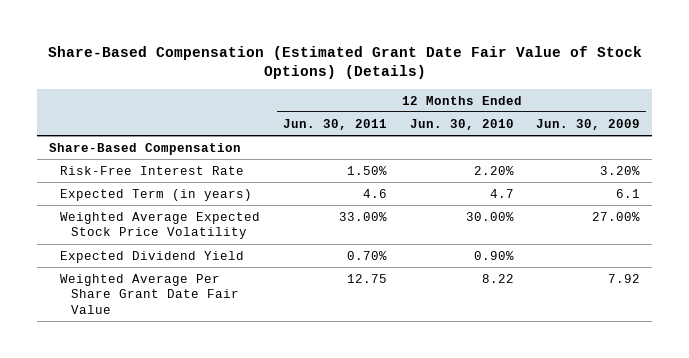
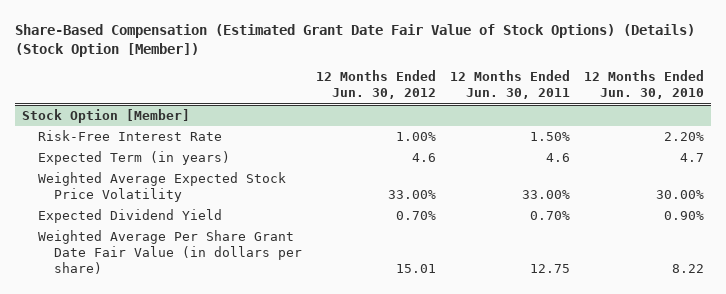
[47,45,642,80] Share-Based Compensation (Estimated Grant Date Fair Value of Stock Options) (Details) -> [15,23,696,57] Share-Based Compensation (Estimated Grant Date Fair Value of Stock Options) (Details) (Stock Option [Member])
[536,118,641,130] Jun. 30, 2009 -> none
none -> [315,70,436,100] 12 Months Ended Jun. 30, 2012
[48,142,241,155] Share-Based Compensation -> none
none -> [22,109,191,124] Stock Option [Member]
[59,273,240,314] Weighted Average Per Share Grant Date Fair Value -> [38,230,303,275] Weighted Average Per Share Grant Date Fair Value (in dollars per share)

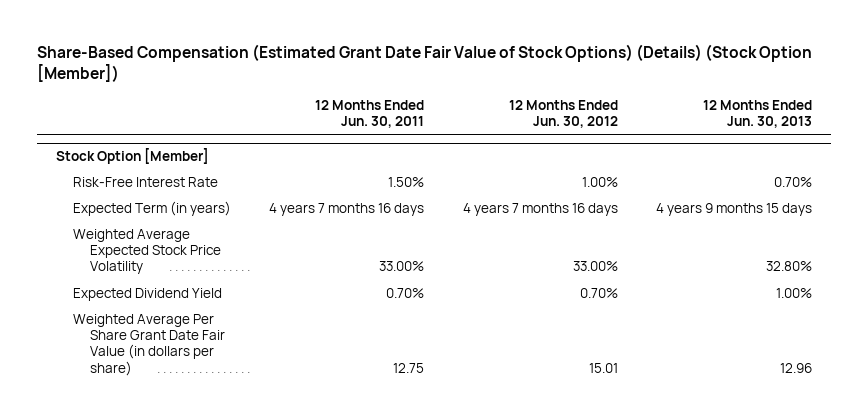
[583,70,704,100] 12 Months Ended Jun. 30, 2010 -> none
none -> [703,100,813,129] 12 Months Ended Jun. 30, 2013
[411,153,436,163] 4.6 -> [462,202,618,216] 4 years 7 months 16 days
[545,153,570,163] 4.6 -> [269,202,425,216] 4 years 7 months 16 days

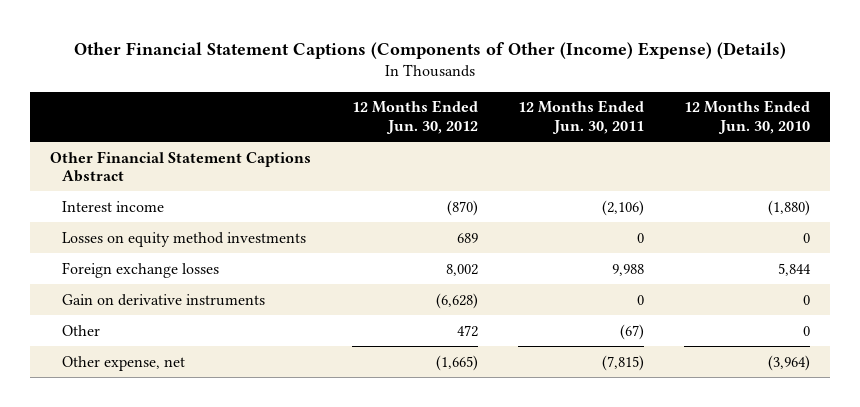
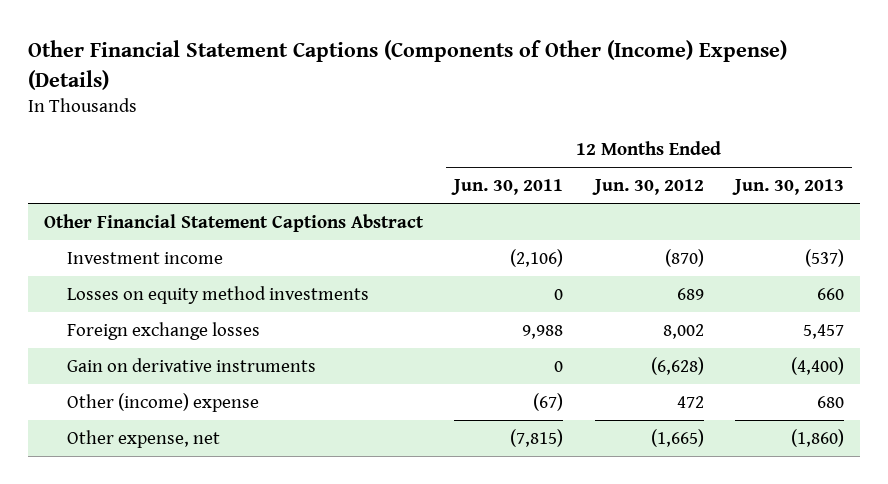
[684,100,811,134] 12 Months Ended Jun. 30, 2010 -> none
none -> [732,179,845,196] Jun. 30, 2013
[62,200,165,212] Interest income -> [67,251,224,264] Investment income
[62,324,101,336] Other -> [67,392,260,412] Other (income) expense

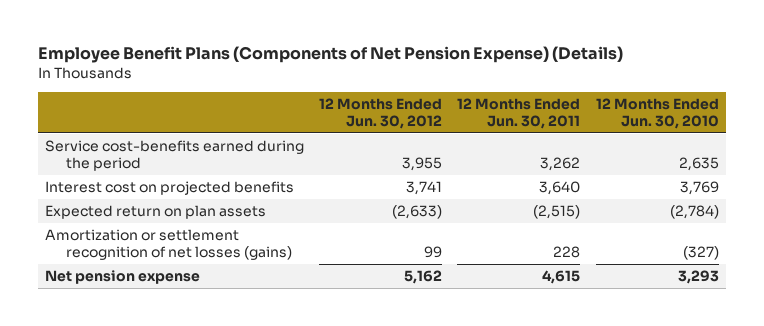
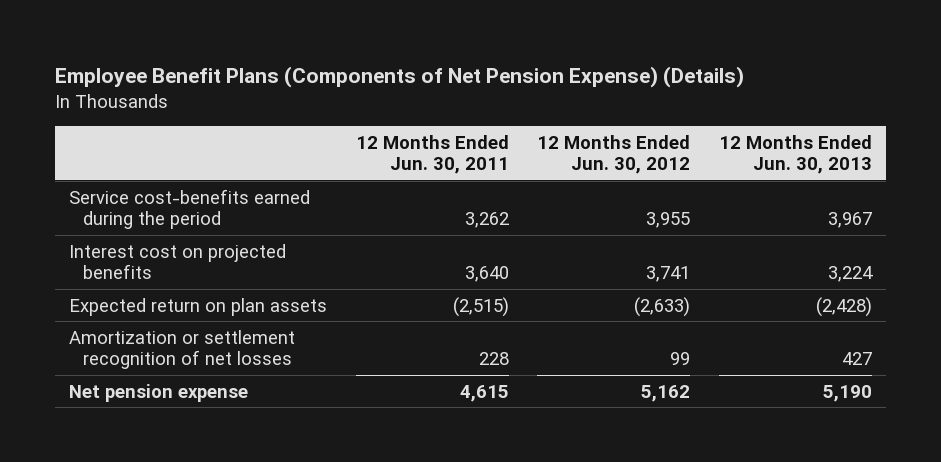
[595,97,719,129] 12 Months Ended Jun. 30, 2010 -> none
none -> [718,134,872,175] 12 Months Ended Jun. 30, 2013
[45,228,292,260] Amortization or settlement recognition of net losses (gains) -> [69,329,296,370] Amortization or settlement recognition of net losses

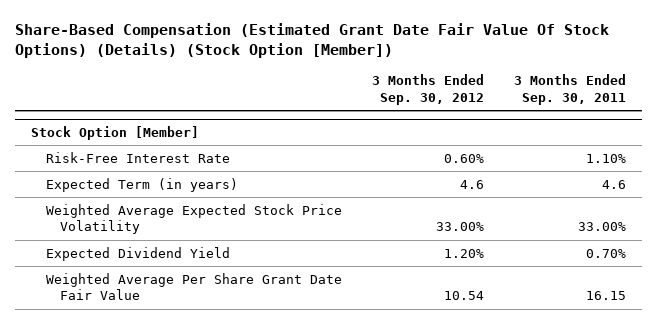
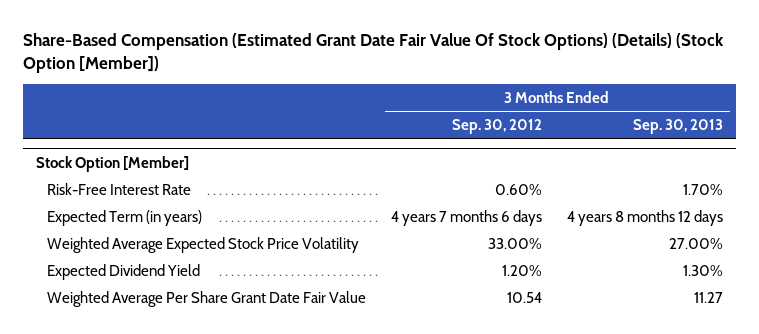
[514,74,627,105] 3 Months Ended Sep. 30, 2011 -> none
none -> [633,119,724,135] Sep. 30, 2013
[459,179,484,189] 4.6 -> [391,209,543,226] 4 years 7 months 6 days

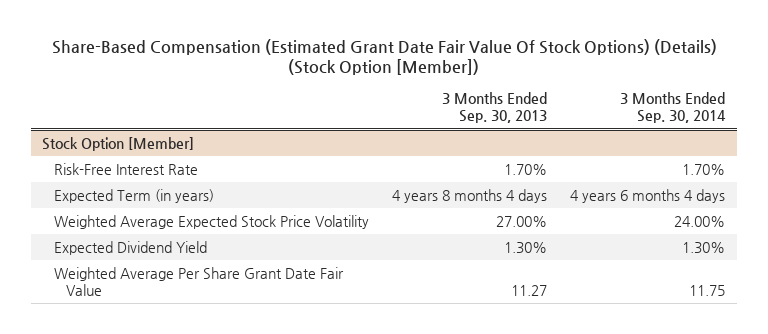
[452,119,543,135] Sep. 30, 2012 -> none
none -> [620,92,727,124] 3 Months Ended Sep. 30, 2014
[567,209,724,226] 4 years 8 months 12 days -> [392,188,548,203] 4 years 8 months 4 days

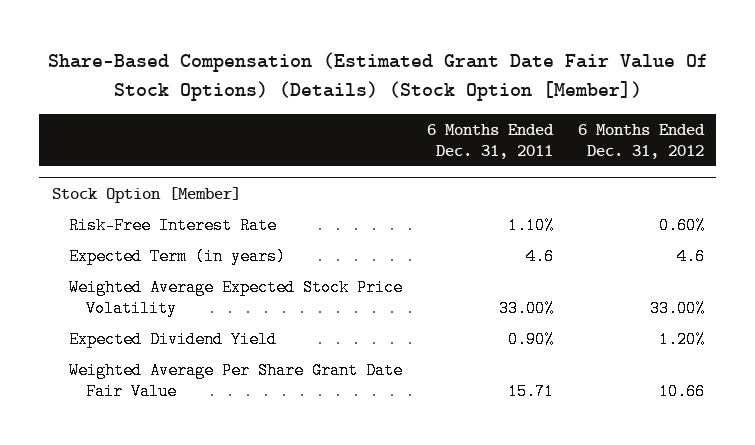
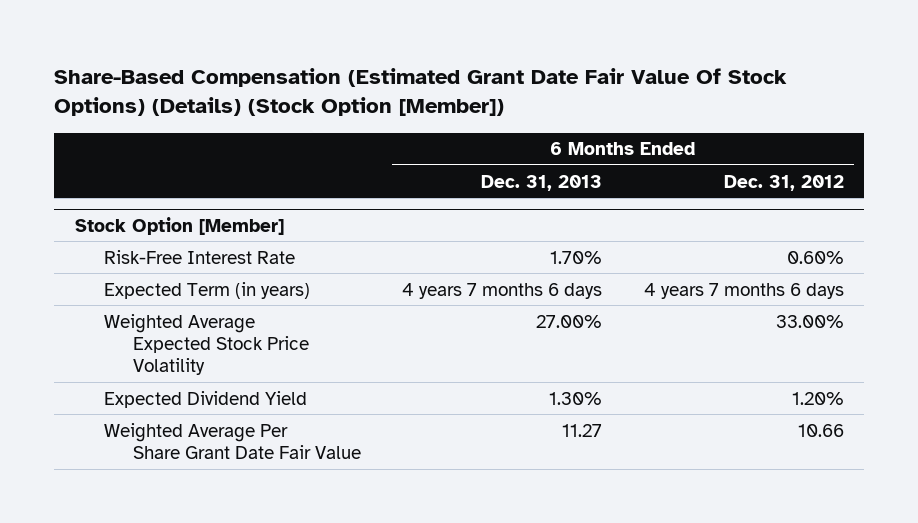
[426,123,554,160] 6 Months Ended Dec. 31, 2011 -> none
none -> [481,174,603,191] Dec. 31, 2013
[676,248,705,266] 4.6 -> [643,282,844,299] 4 years 7 months 6 days

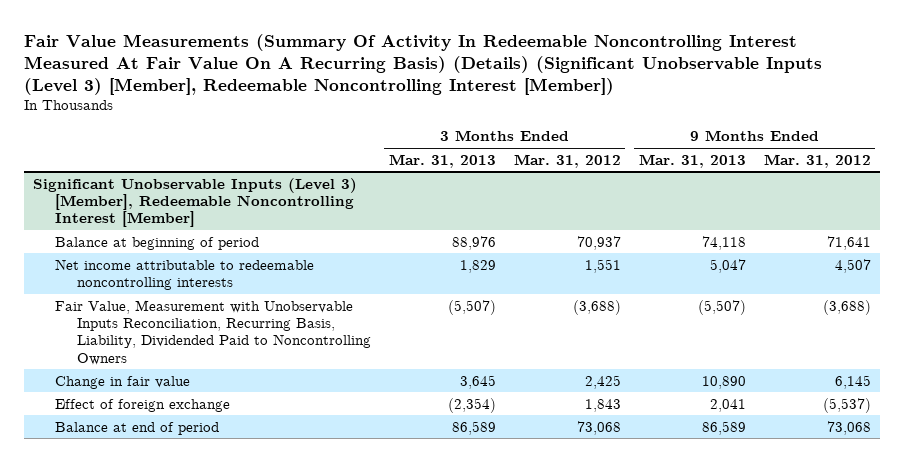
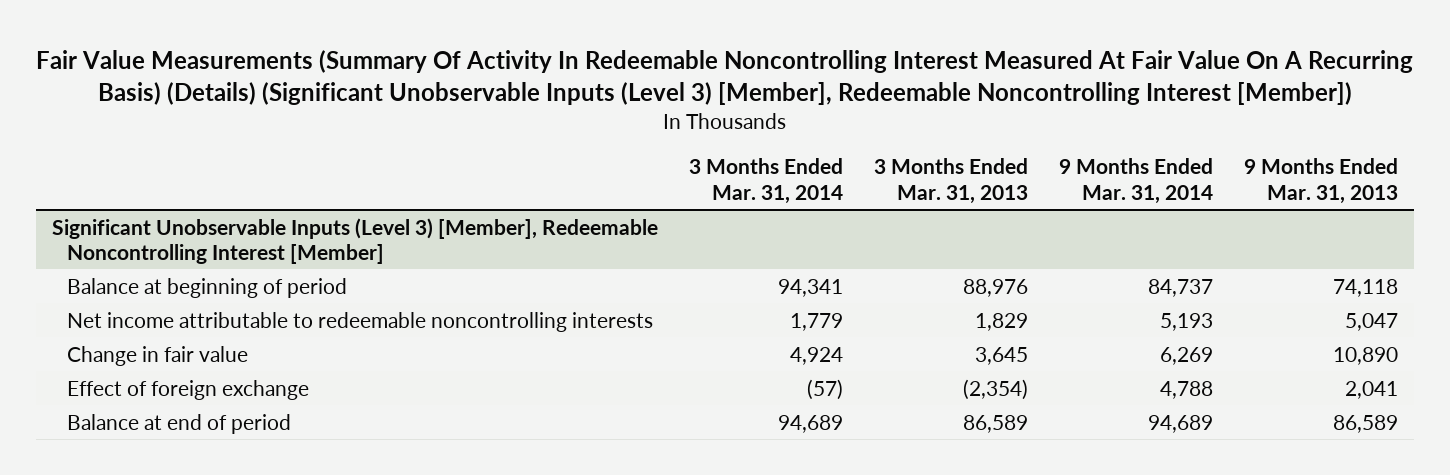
[513,153,621,168] Mar. 31, 2012 -> none
[763,153,871,168] Mar. 31, 2012 -> none
none -> [689,158,844,204] 3 Months Ended Mar. 31, 2014
none -> [1059,158,1214,204] 9 Months Ended Mar. 31, 2014
[55,299,371,365] Fair Value, Measurement with Unobservable Inputs Reconciliation, Recurring Basis, Liability, Dividended Paid to Noncontrolling Owners -> none

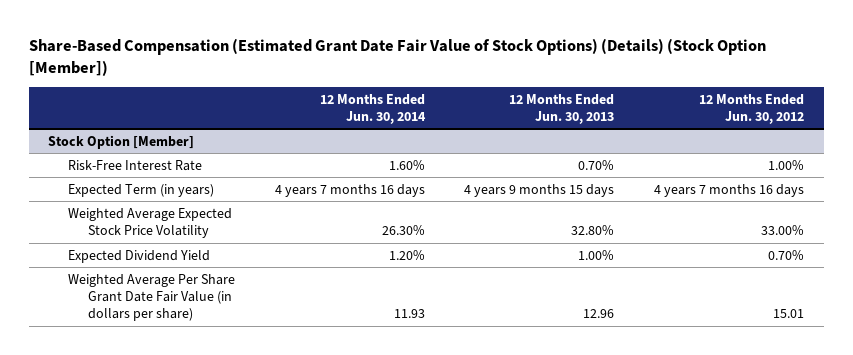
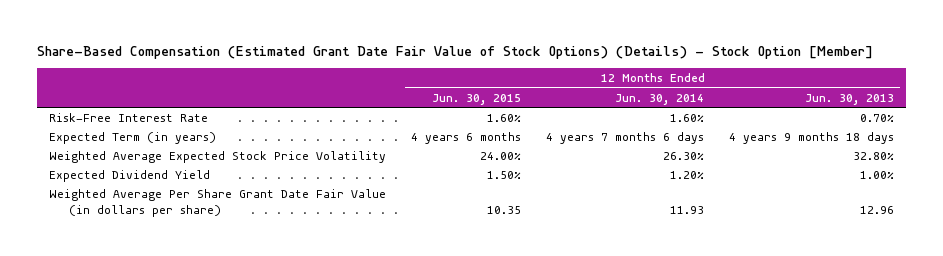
[28,37,766,76] Share-Based Compensation (Estimated Grant Date Fair Value of Stock Options) (Details) (Stock Option [Member]) -> [36,45,873,59] Share-Based Compensation (Estimated Grant Date Fair Value of Stock Options) (Details) - Stock Option [Member]
[699,93,805,124] 12 Months Ended Jun. 30, 2012 -> none
none -> [432,93,522,105] Jun. 30, 2015
[48,134,195,149] Stock Option [Member] -> none
[274,183,425,197] 4 years 7 months 16 days -> [546,131,705,144] 4 years 7 months 6 days
[464,183,615,197] 4 years 9 months 15 days -> [729,131,895,144] 4 years 9 months 18 days

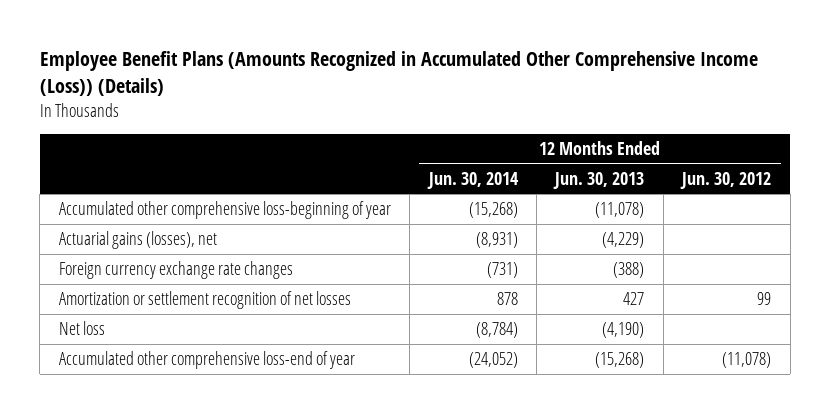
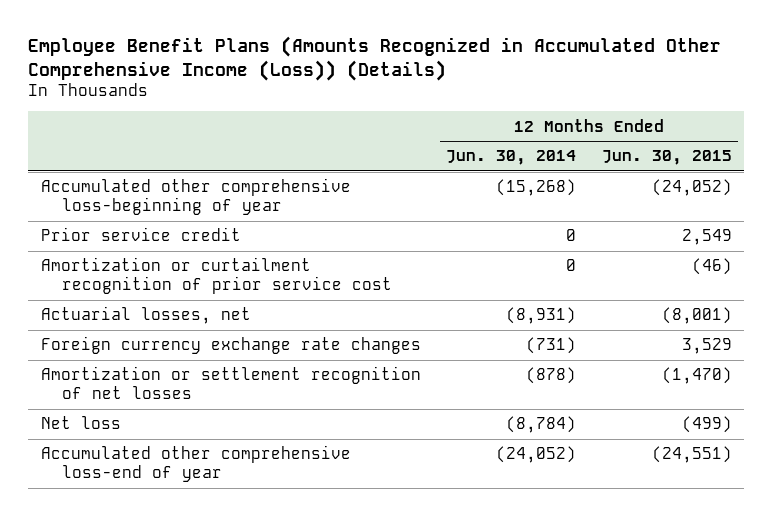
[553,171,645,189] Jun. 30, 2013 -> none
[680,171,772,189] Jun. 30, 2012 -> none
none -> [601,150,732,166] Jun. 30, 2015
none -> [40,227,241,242] Prior service credit
none -> [40,257,392,295] Amortization or curtailment recognition of prior service cost
[58,231,217,250] Actuarial gains (losses), net -> [40,306,251,325] Actuarial losses, net
[496,292,518,306] 878 -> [526,367,577,385] (878)

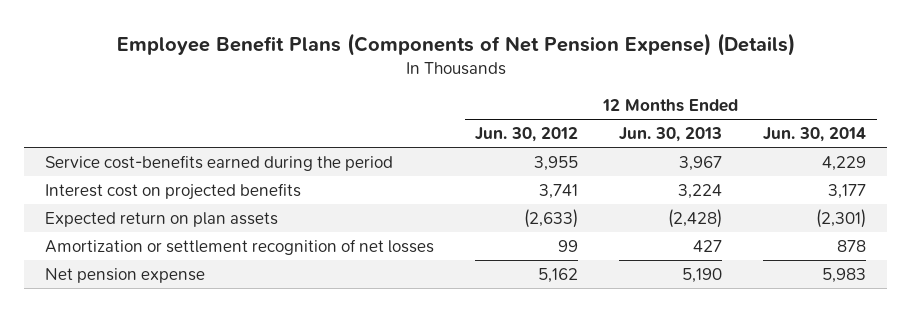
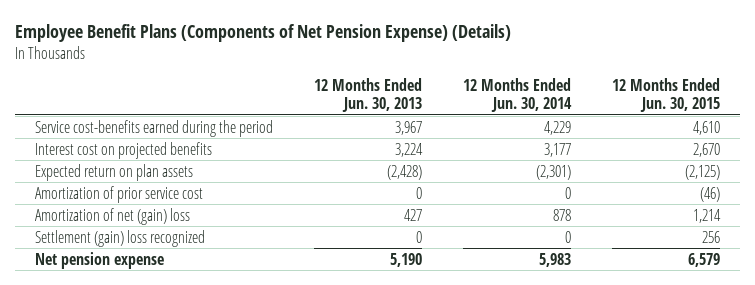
[474,127,578,143] Jun. 30, 2012 -> none
none -> [611,77,720,113] 12 Months Ended Jun. 30, 2015
none -> [34,185,203,203] Amortization of prior service cost
none -> [34,207,190,225] Amortization of net (gain) loss
[44,238,434,255] Amortization or settlement recognition of net losses -> [34,229,205,247] Settlement (gain) loss recognized
[693,239,723,252] 427 -> [415,230,422,243] 0
[837,239,867,252] 878 -> [564,230,571,243] 0

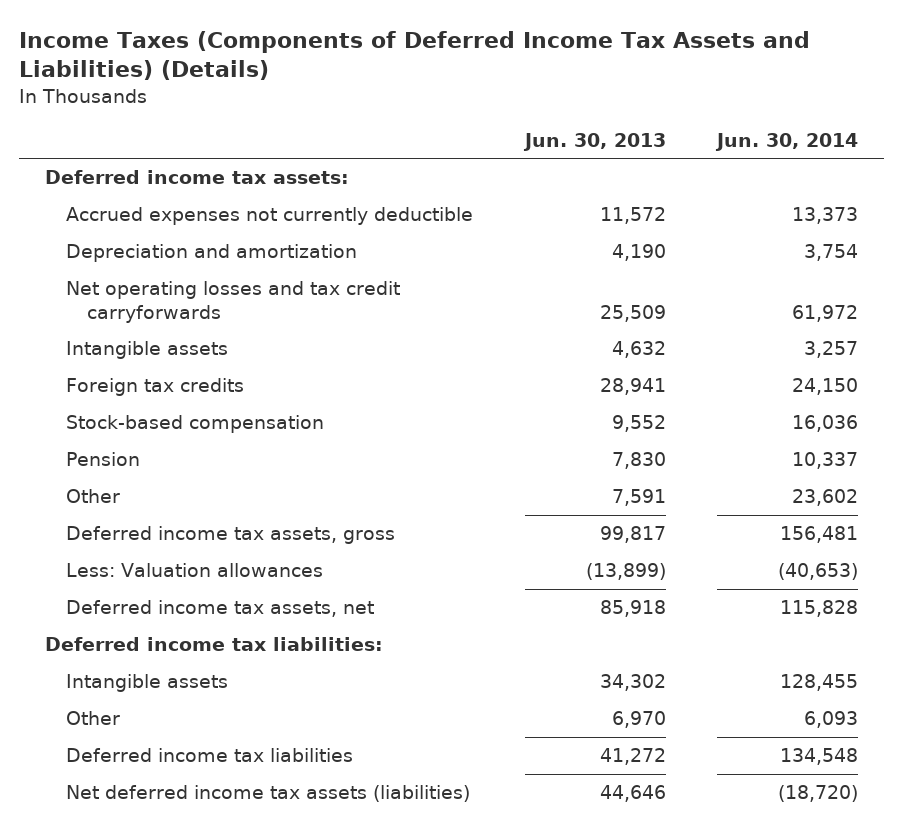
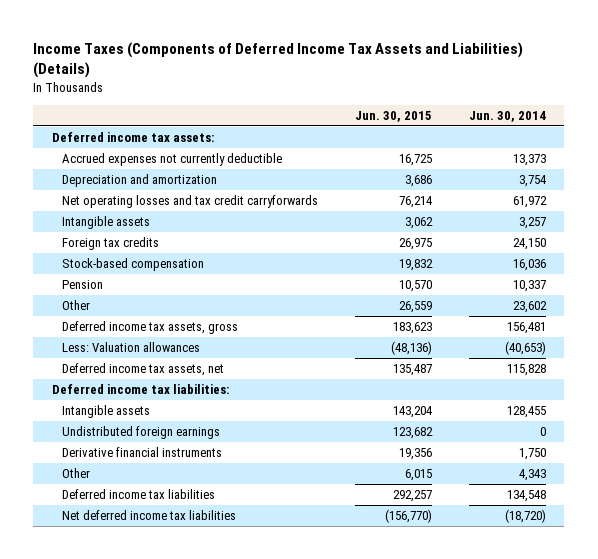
[522,132,666,151] Jun. 30, 2013 -> none
none -> [354,111,432,123] Jun. 30, 2015
none -> [61,426,220,440] Undistributed foreign earnings
none -> [61,447,222,458] Derivative financial instruments
[804,711,859,729] 6,093 -> [518,469,546,482] 4,343
[66,785,471,803] Net deferred income tax assets (liabilities) -> [61,510,236,521] Net deferred income tax liabilities

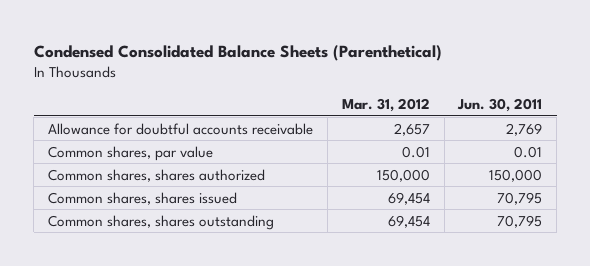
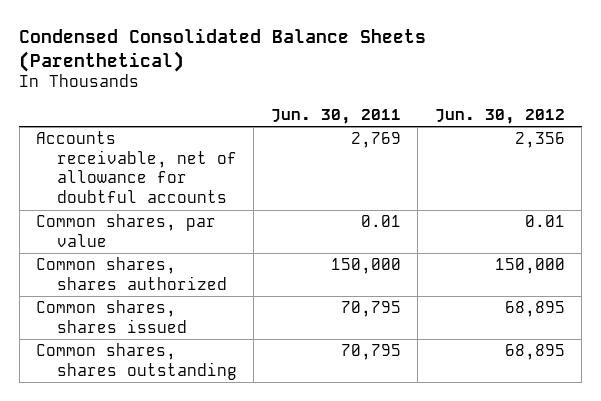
[341,97,430,112] Mar. 31, 2012 -> none
none -> [434,108,565,124] Jun. 30, 2012
[48,122,314,135] Allowance for doubtful accounts receivable -> [36,131,237,204] Accounts receivable, net of allowance for doubtful accounts

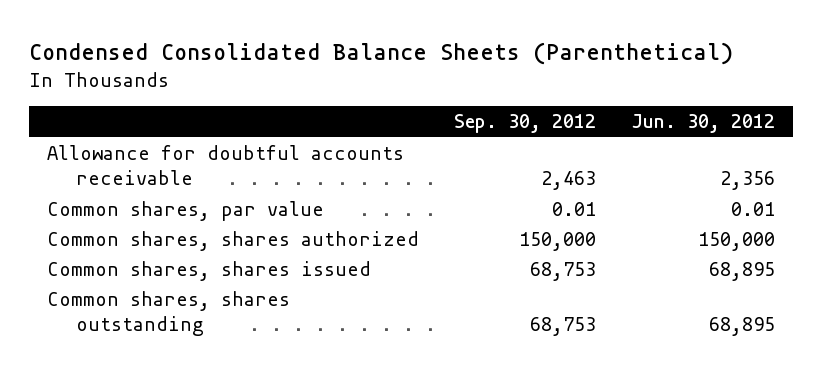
[270,108,401,124] Jun. 30, 2011 -> none
none -> [453,114,596,134] Sep. 30, 2012
[36,131,237,204] Accounts receivable, net of allowance for doubtful accounts -> [46,145,404,186] Allowance for doubtful accounts receivable

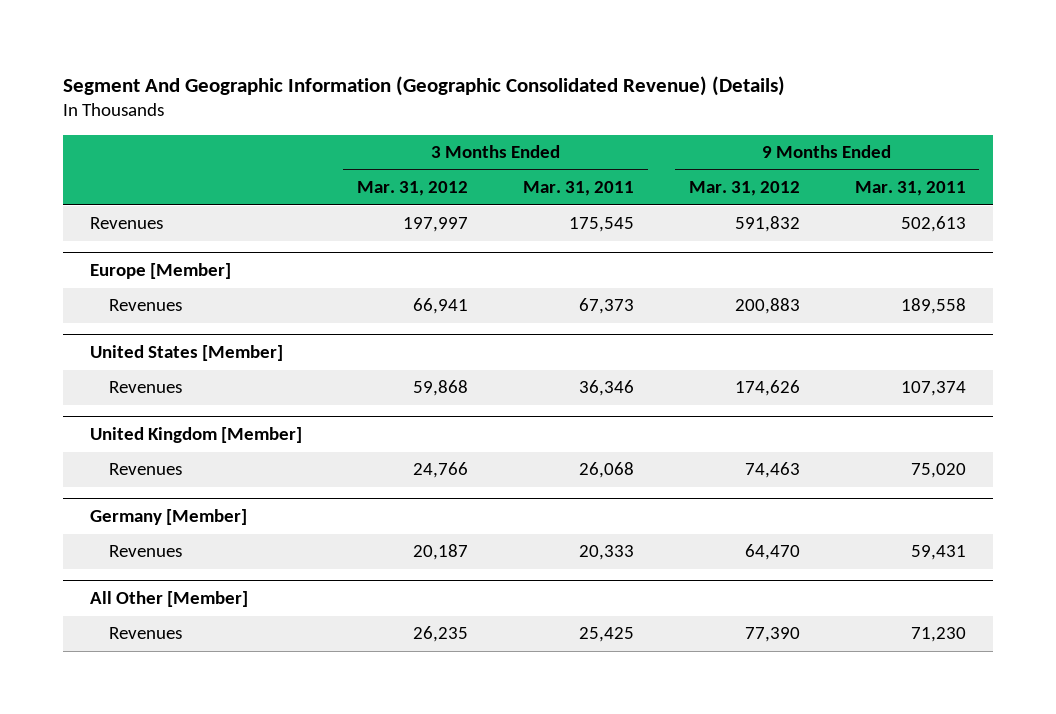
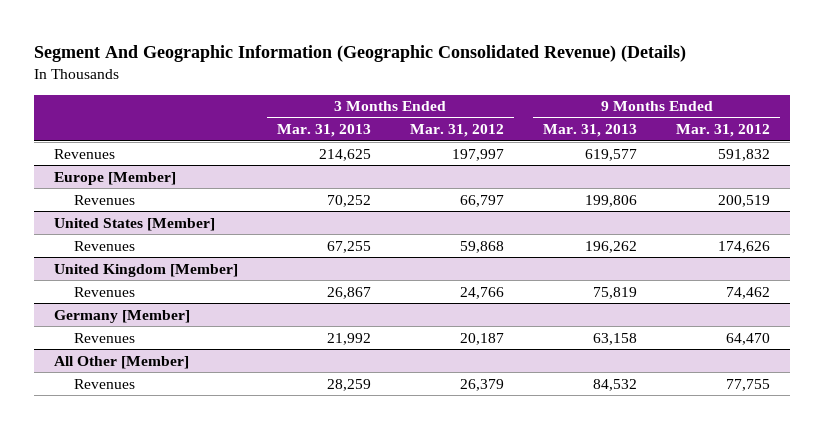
[523,181,635,197] Mar. 31, 2011 -> none
[854,181,966,197] Mar. 31, 2011 -> none
none -> [276,124,371,138] Mar. 31, 2013
none -> [543,124,638,138] Mar. 31, 2013
[413,298,469,315] 66,941 -> [459,194,504,207] 66,797
[734,298,800,315] 200,883 -> [718,194,771,207] 200,519
[744,462,800,479] 74,463 -> [726,286,771,299] 74,462
[413,626,469,643] 26,235 -> [459,378,504,391] 26,379
[744,627,800,643] 77,390 -> [726,378,771,391] 77,755

